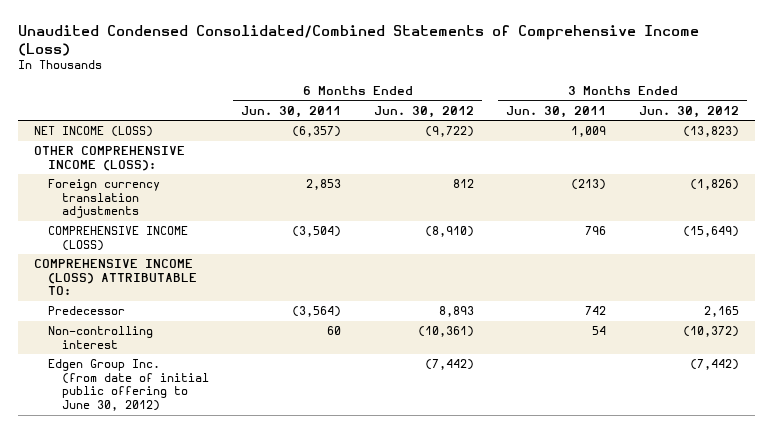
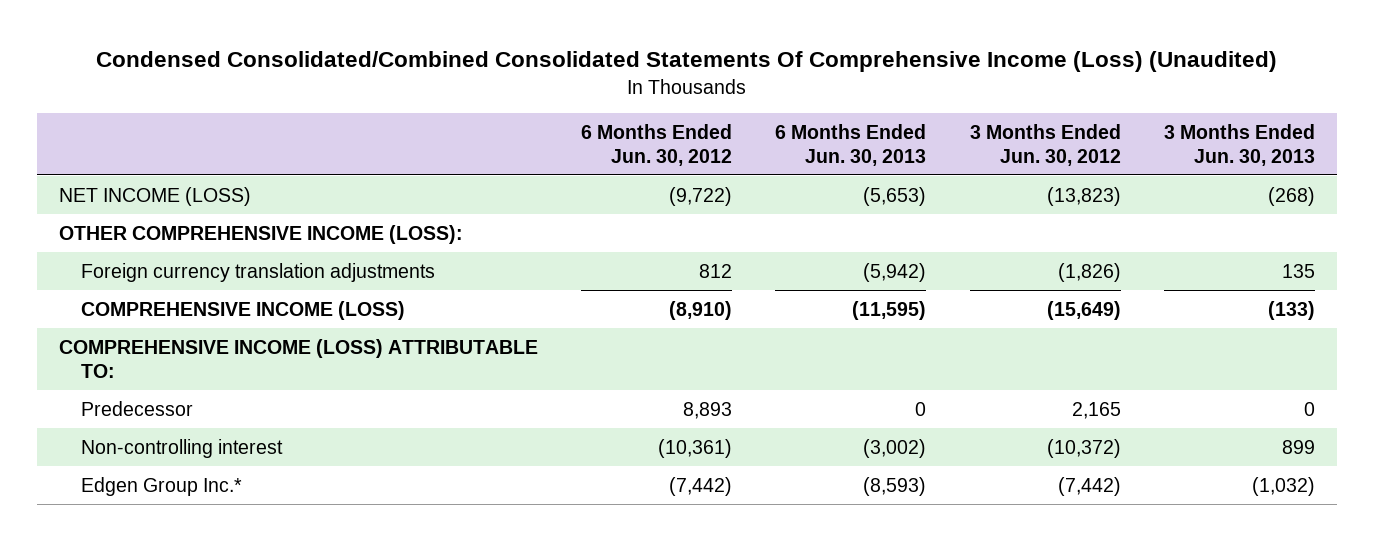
[17,24,699,56] Unaudited Condensed Consolidated/Combined Statements of Comprehensive Income (Loss) -> [95,51,1277,73] Condensed Consolidated/Combined Consolidated Statements Of Comprehensive Income (Loss) (Unaudited)
[241,105,342,118] Jun. 30, 2011 -> none
[506,105,607,118] Jun. 30, 2011 -> none
none -> [775,123,927,166] 6 Months Ended Jun. 30, 2013
none -> [1164,123,1316,166] 3 Months Ended Jun. 30, 2013
[47,359,210,412] Edgen Group Inc. (from date of initial public offering to June 30, 2012) -> [81,476,243,496] Edgen Group Inc.*

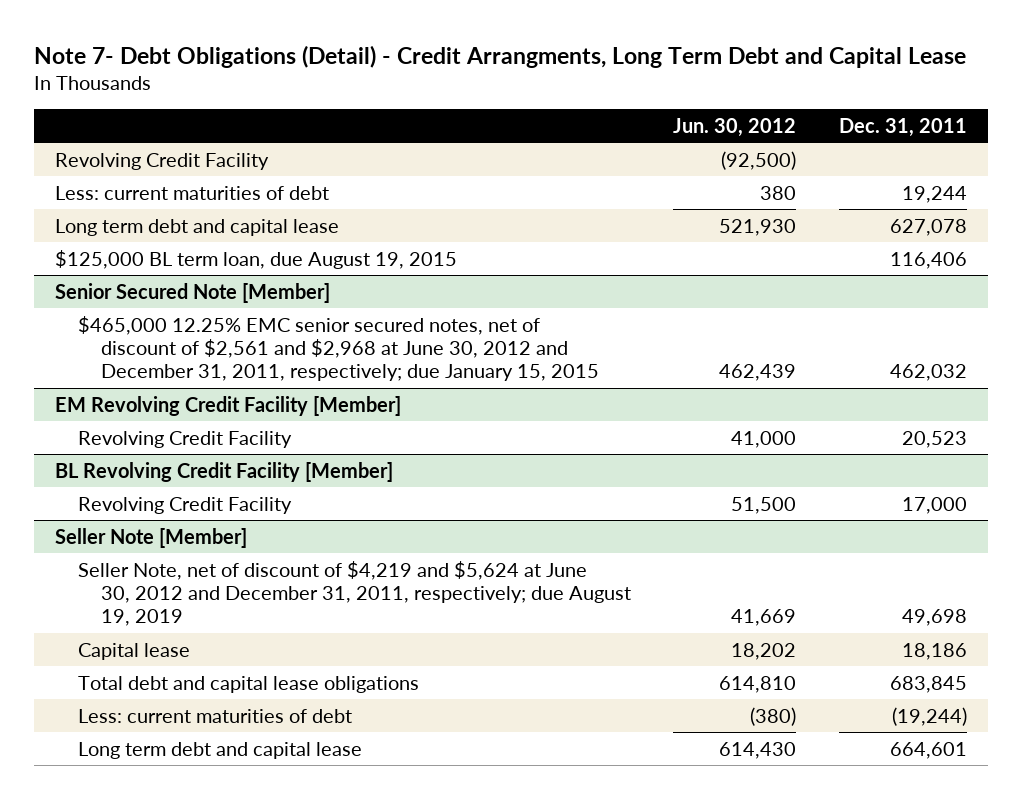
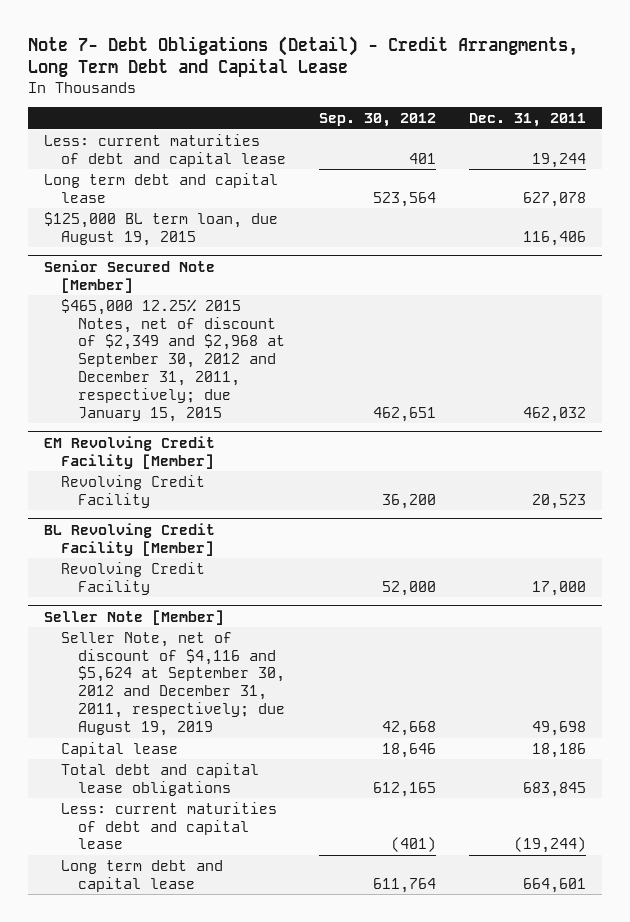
[673,117,797,137] Jun. 30, 2012 -> none
none -> [318,113,436,128] Sep. 30, 2012
[54,152,269,170] Revolving Credit Facility -> none
[54,185,329,200] Less: current maturities of debt -> [44,133,287,167] Less: current maturities of debt and capital lease
[77,315,600,381] $465,000 12.25% EMC senior secured notes, net of discount of $2,561 and $2,968 at June 30, 2012 and December 31, 2011, respectively; due January 15, 2015 -> [61,298,285,422] $465,000 12.25% 2015 Notes, net of discount of $2,349 and $2,968 at September 30, 2012 and December 31, 2011, respectively; due January 15, 2015
[77,560,632,626] Seller Note, net of discount of $4,219 and $5,624 at June 30, 2012 and December 31, 2011, respectively; due August 19, 2019 -> [61,631,285,736] Seller Note, net of discount of $4,116 and $5,624 at September 30, 2012 and December 31, 2011, respectively; due August 19, 2019
[77,708,352,723] Less: current maturities of debt -> [61,801,278,850] Less: current maturities of debt and capital lease

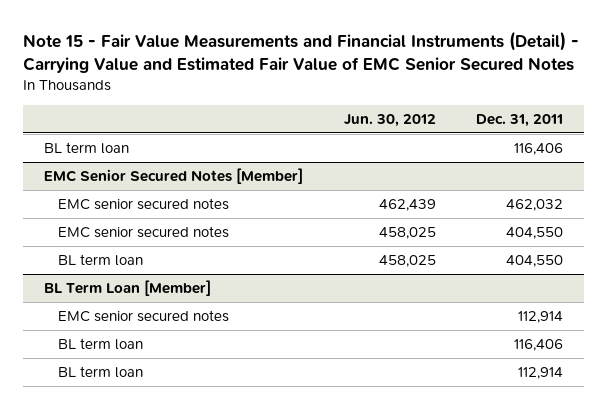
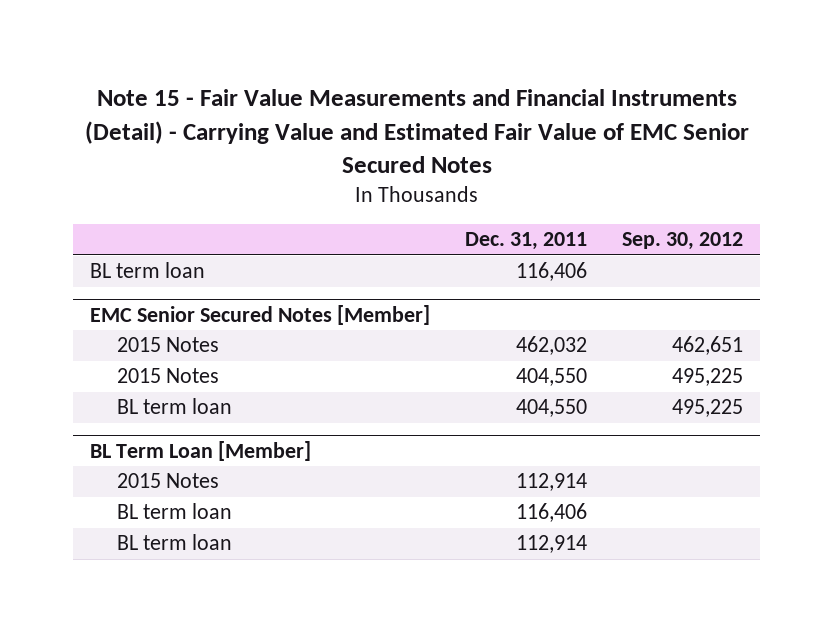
[343,113,436,127] Jun. 30, 2012 -> none
none -> [621,232,743,251] Sep. 30, 2012
[58,198,230,211] EMC senior secured notes -> [116,337,219,353] 2015 Notes
[58,226,230,239] EMC senior secured notes -> [116,368,219,384] 2015 Notes
[58,310,230,323] EMC senior secured notes -> [116,473,219,489] 2015 Notes

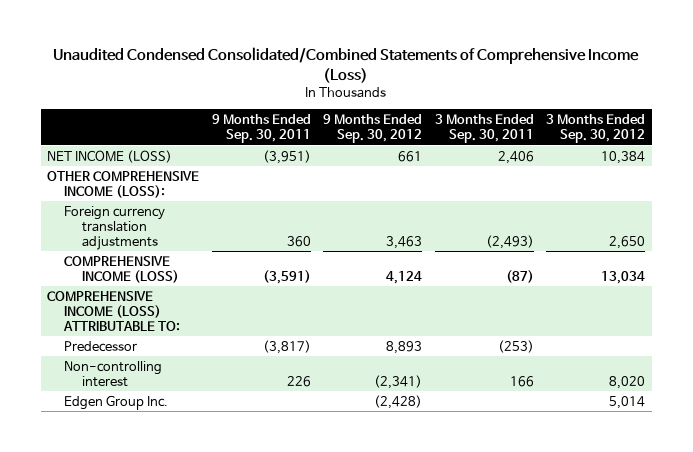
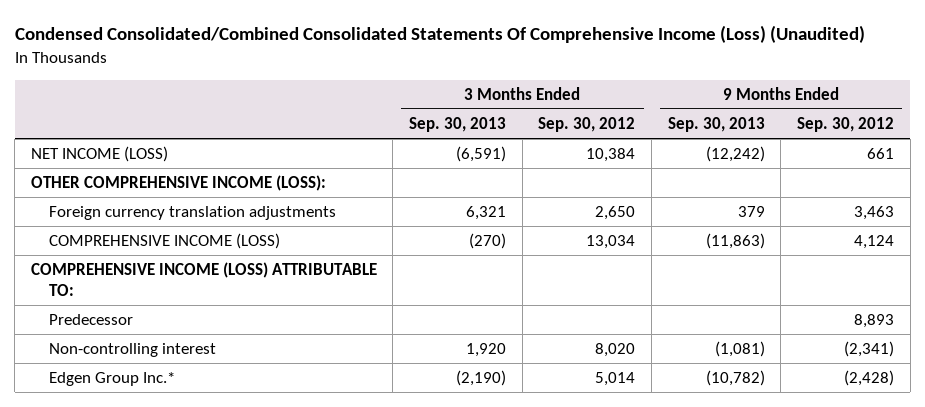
[53,47,640,83] Unaudited Condensed Consolidated/Combined Statements of Comprehensive Income (Loss) -> [14,25,865,44] Condensed Consolidated/Combined Consolidated Statements Of Comprehensive Income (Loss) (Unaudited)
[211,113,311,144] 9 Months Ended Sep. 30, 2011 -> none
[434,113,534,144] 3 Months Ended Sep. 30, 2011 -> none
none -> [409,116,507,132] Sep. 30, 2013
none -> [667,116,765,132] Sep. 30, 2013
[64,394,169,410] Edgen Group Inc. -> [49,372,176,387] Edgen Group Inc.*

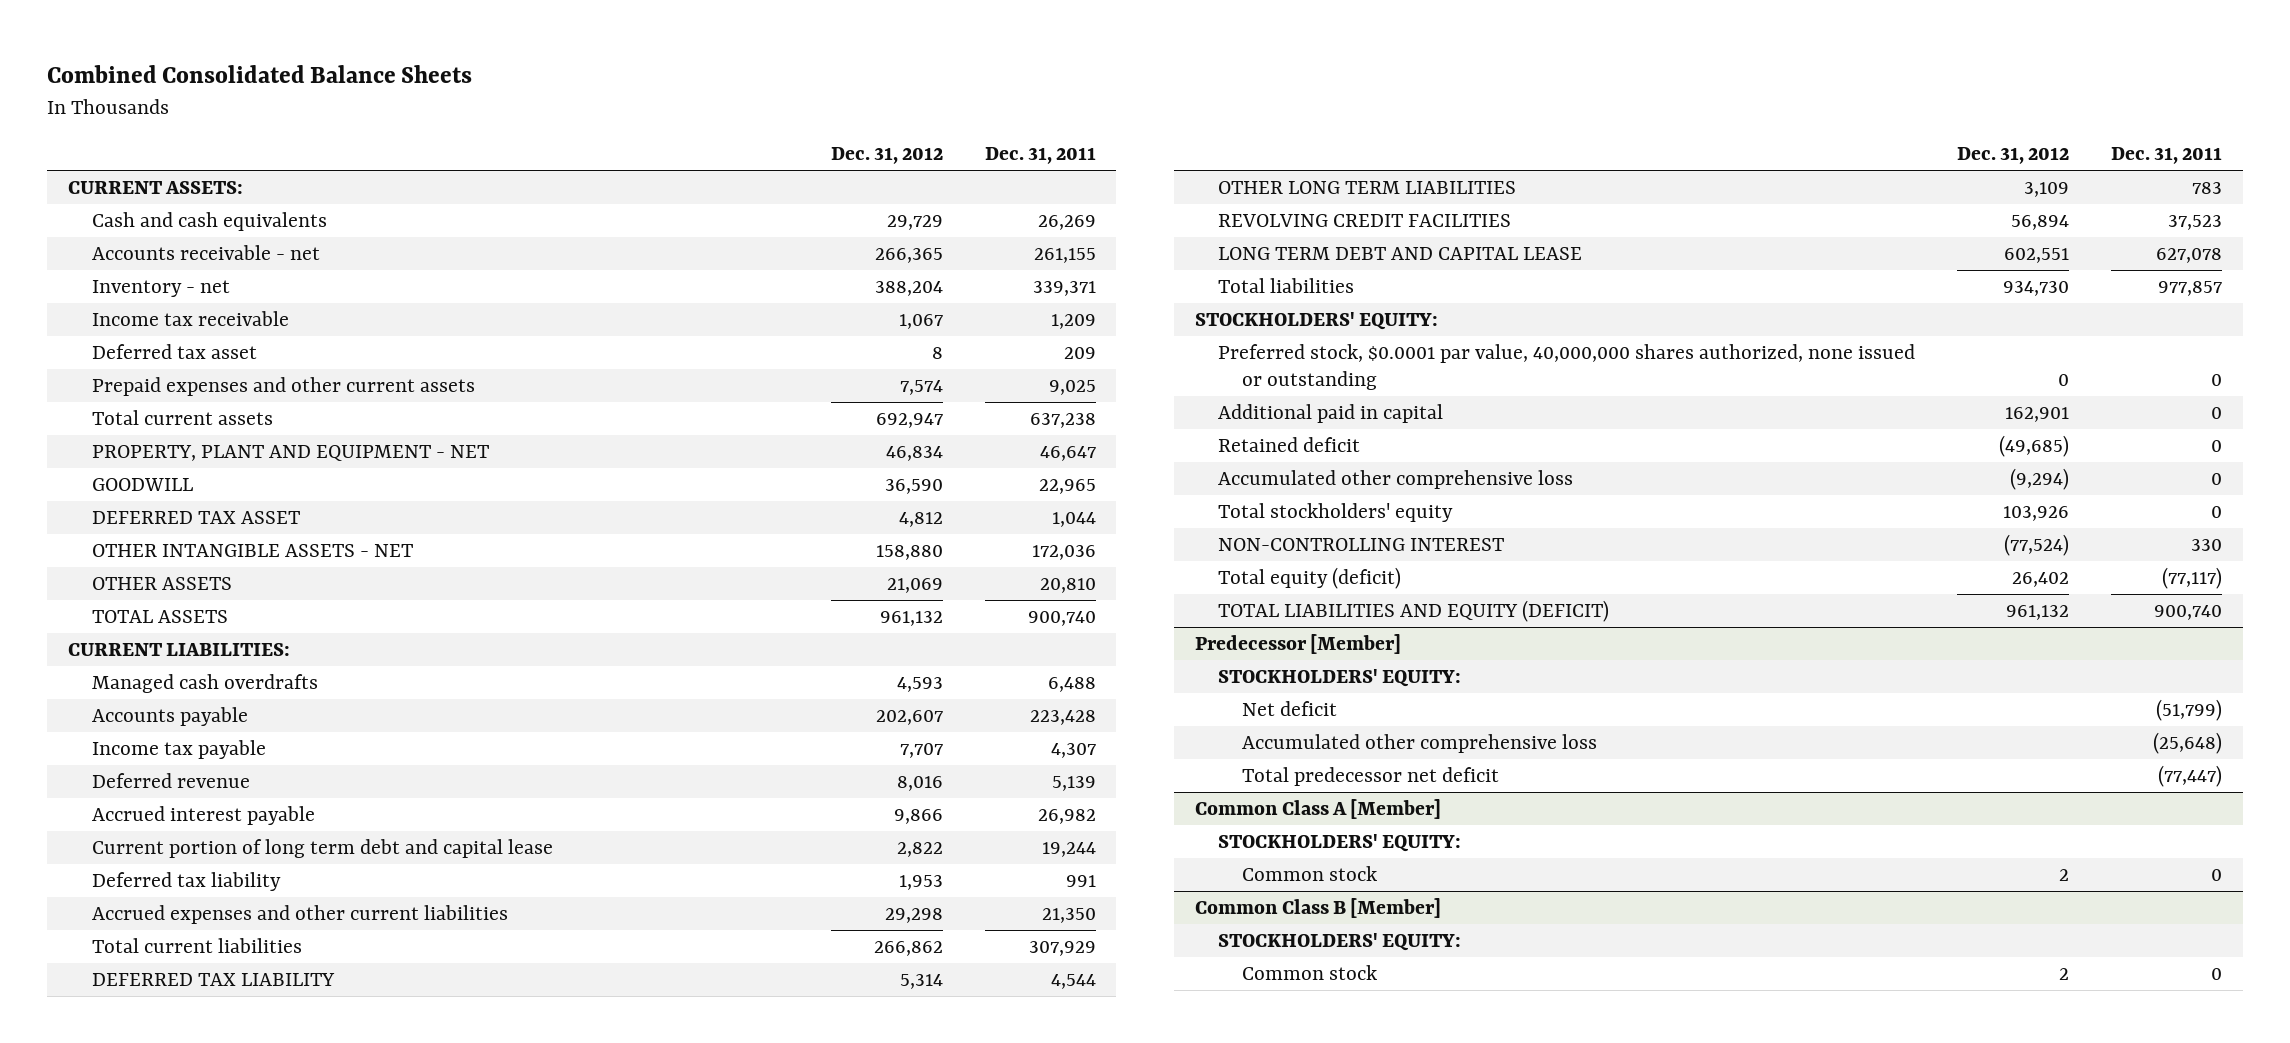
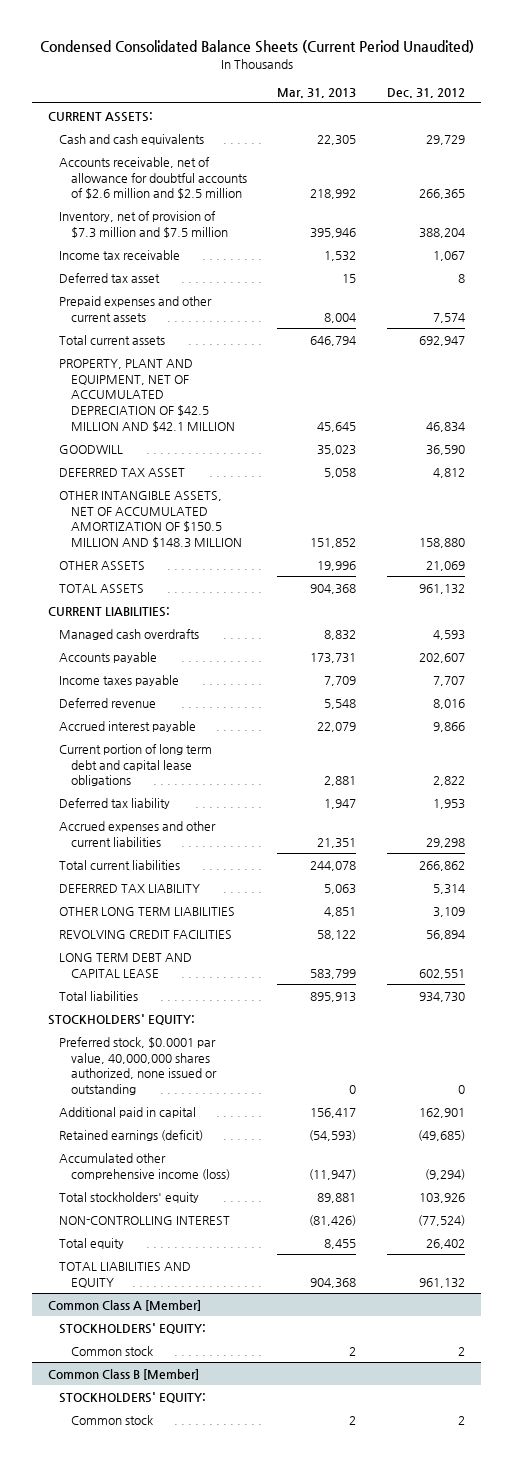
[47,65,473,84] Combined Consolidated Balance Sheets -> [39,40,474,54] Condensed Consolidated Balance Sheets (Current Period Unaudited)
[984,147,1096,165] Dec. 31, 2011 -> none
none -> [277,87,357,98] Mar. 31, 2013
[91,244,320,260] Accounts receivable - net -> [59,156,247,200] Accounts receivable, net of allowance for doubtful accounts of $2.6 million and $2.5 million
[91,279,230,297] Inventory - net -> [59,210,228,238] Inventory, net of provision of $7.3 million and $7.5 million
[91,444,489,461] PROPERTY, PLANT AND EQUIPMENT - NET -> [59,358,235,432] PROPERTY, PLANT AND EQUIPMENT, NET OF ACCUMULATED DEPRECIATION OF $42.5 MILLION AND $42.1 MILLION
[91,543,413,557] OTHER INTANGIBLE ASSETS - NET -> [59,490,242,549] OTHER INTANGIBLE ASSETS, NET OF ACCUMULATED AMORTIZATION OF $150.5 MILLION AND $148.3 MILLION
[91,739,266,759] Income tax payable -> [59,674,180,686] Income taxes payable
[91,838,553,858] Current portion of long term debt and capital lease -> [59,743,213,787] Current portion of long term debt and capital lease obligations
[1218,436,1361,452] Retained deficit -> [59,1129,204,1141] Retained earnings (deficit)
[1218,469,1574,489] Accumulated other comprehensive loss -> [59,1152,230,1180] Accumulated other comprehensive income (loss)
[1194,633,1401,654] Predecessor [Member] -> none
[1218,668,1462,687] STOCKHOLDERS' EQUITY: -> none
[1241,700,1337,716] Net deficit -> none
[1241,733,1597,753] Accumulated other comprehensive loss -> none
[1241,766,1499,786] Total predecessor net deficit -> none
[1218,566,1402,589] Total equity (deficit) -> [59,1237,125,1249] Total equity
[1218,599,1610,622] TOTAL LIABILITIES AND EQUITY (DEFICIT) -> [59,1261,192,1288] TOTAL LIABILITIES AND EQUITY

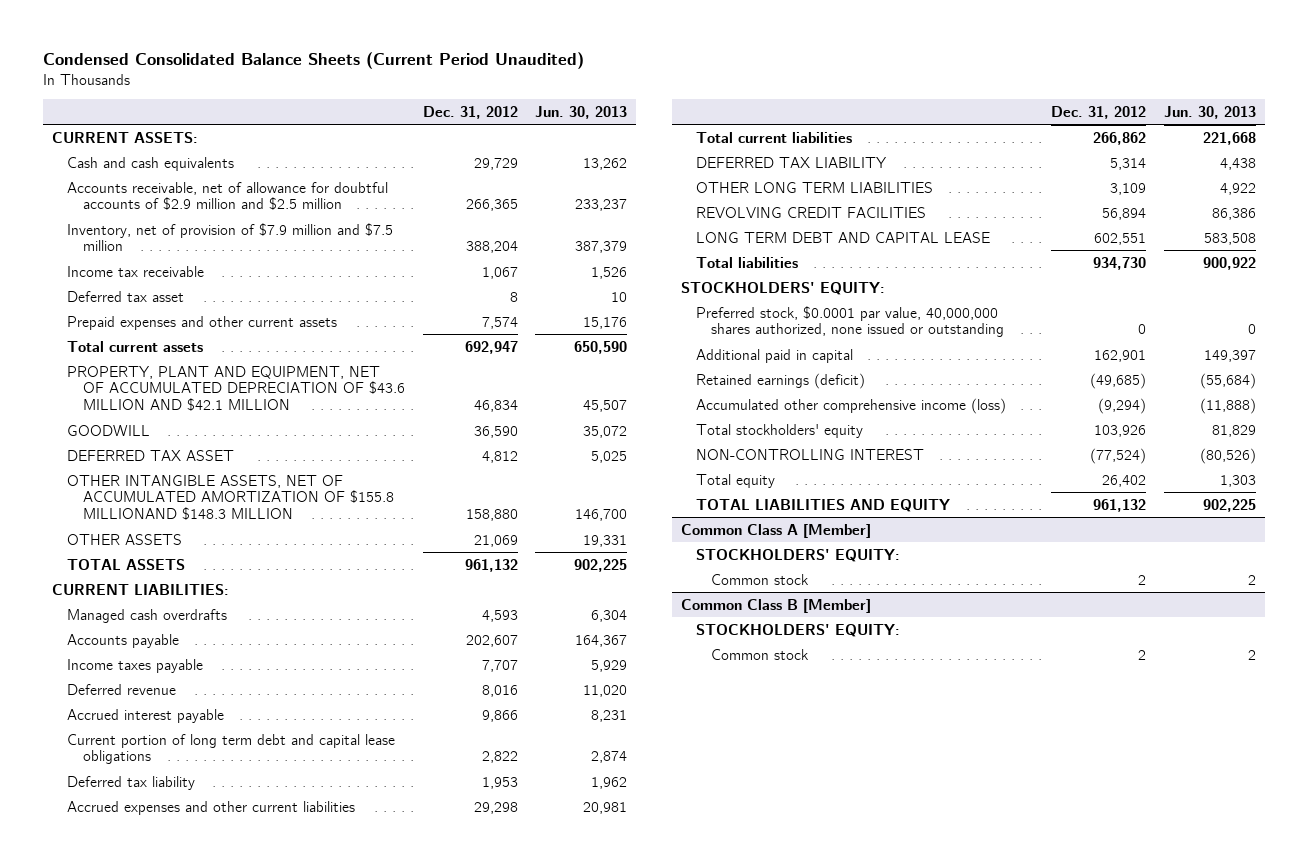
[277,87,357,98] Mar. 31, 2013 -> none
none -> [535,105,628,119] Jun. 30, 2013
[59,156,247,200] Accounts receivable, net of allowance for doubtful accounts of $2.6 million and $2.5 million -> [67,181,389,211] Accounts receivable, net of allowance for doubtful accounts of $2.9 million and $2.5 million
[59,210,228,238] Inventory, net of provision of $7.3 million and $7.5 million -> [67,222,394,252] Inventory, net of provision of $7.9 million and $7.5 million
[59,358,235,432] PROPERTY, PLANT AND EQUIPMENT, NET OF ACCUMULATED DEPRECIATION OF $42.5 MILLION AND $42.1 MILLION -> [67,365,405,412] PROPERTY, PLANT AND EQUIPMENT, NET OF ACCUMULATED DEPRECIATION OF $43.6 MILLION AND $42.1 MILLION
[59,490,242,549] OTHER INTANGIBLE ASSETS, NET OF ACCUMULATED AMORTIZATION OF $150.5 MILLION AND $148.3 MILLION -> [67,474,394,521] OTHER INTANGIBLE ASSETS, NET OF ACCUMULATED AMORTIZATION OF $155.8 MILLIONAND $148.3 MILLION

